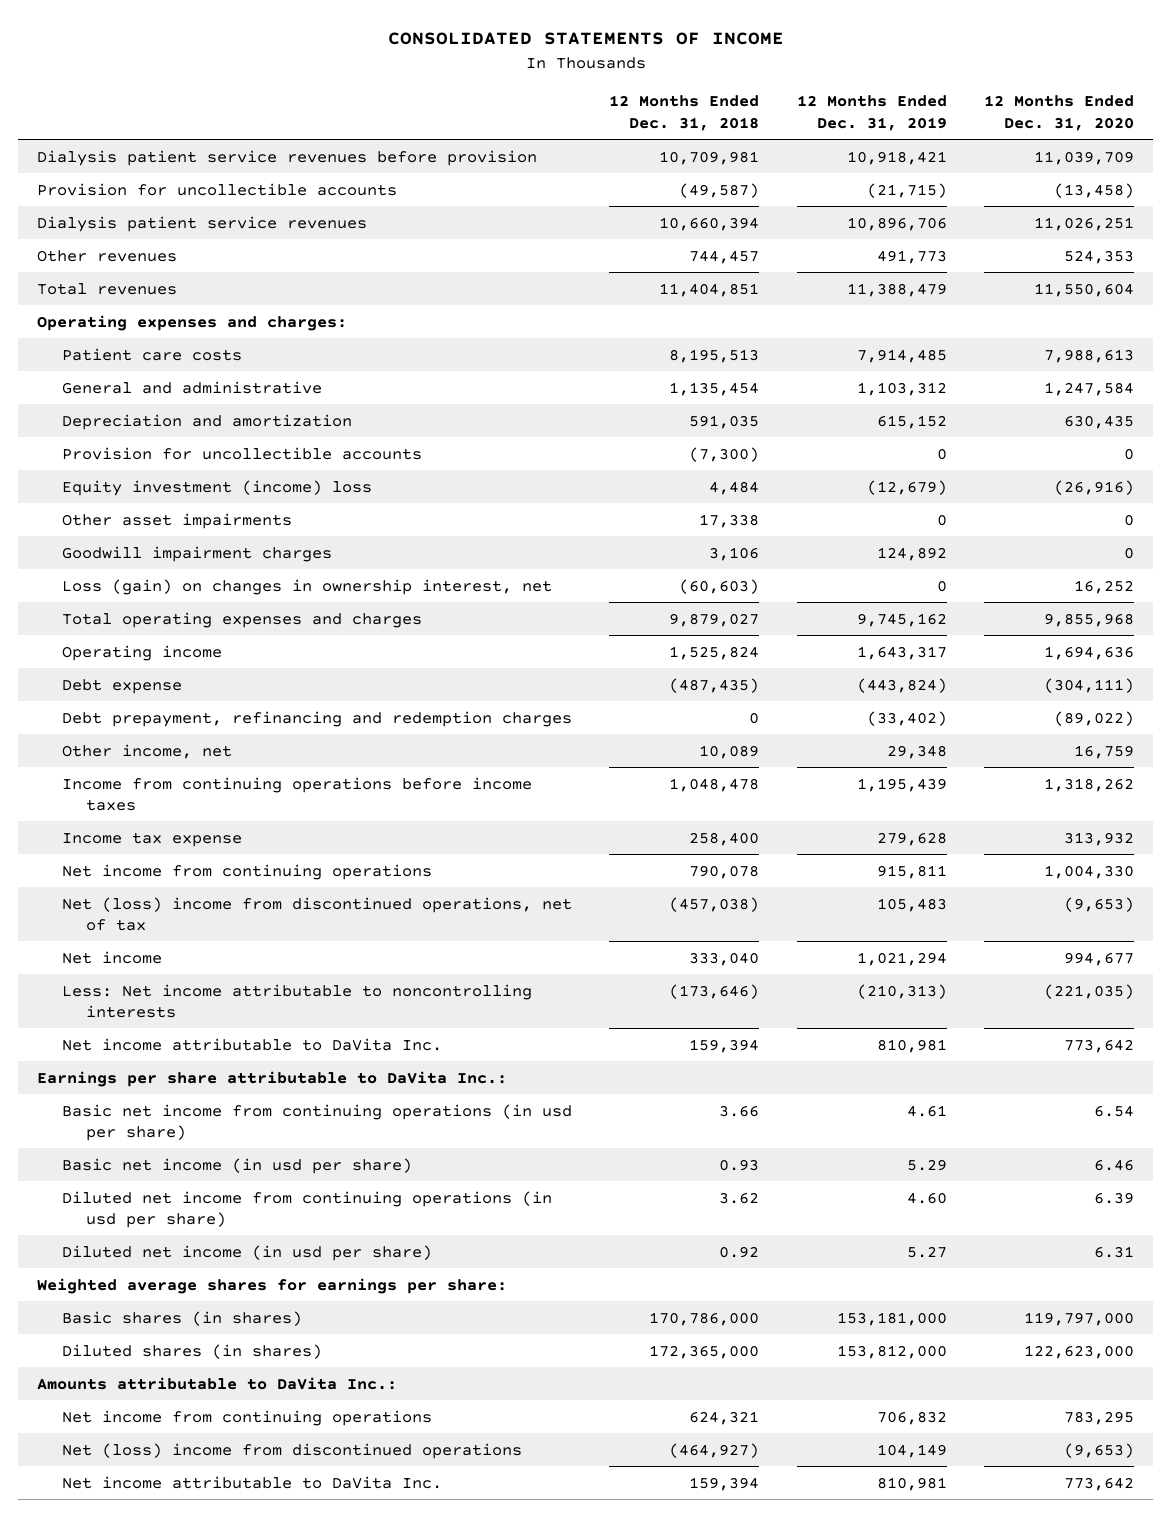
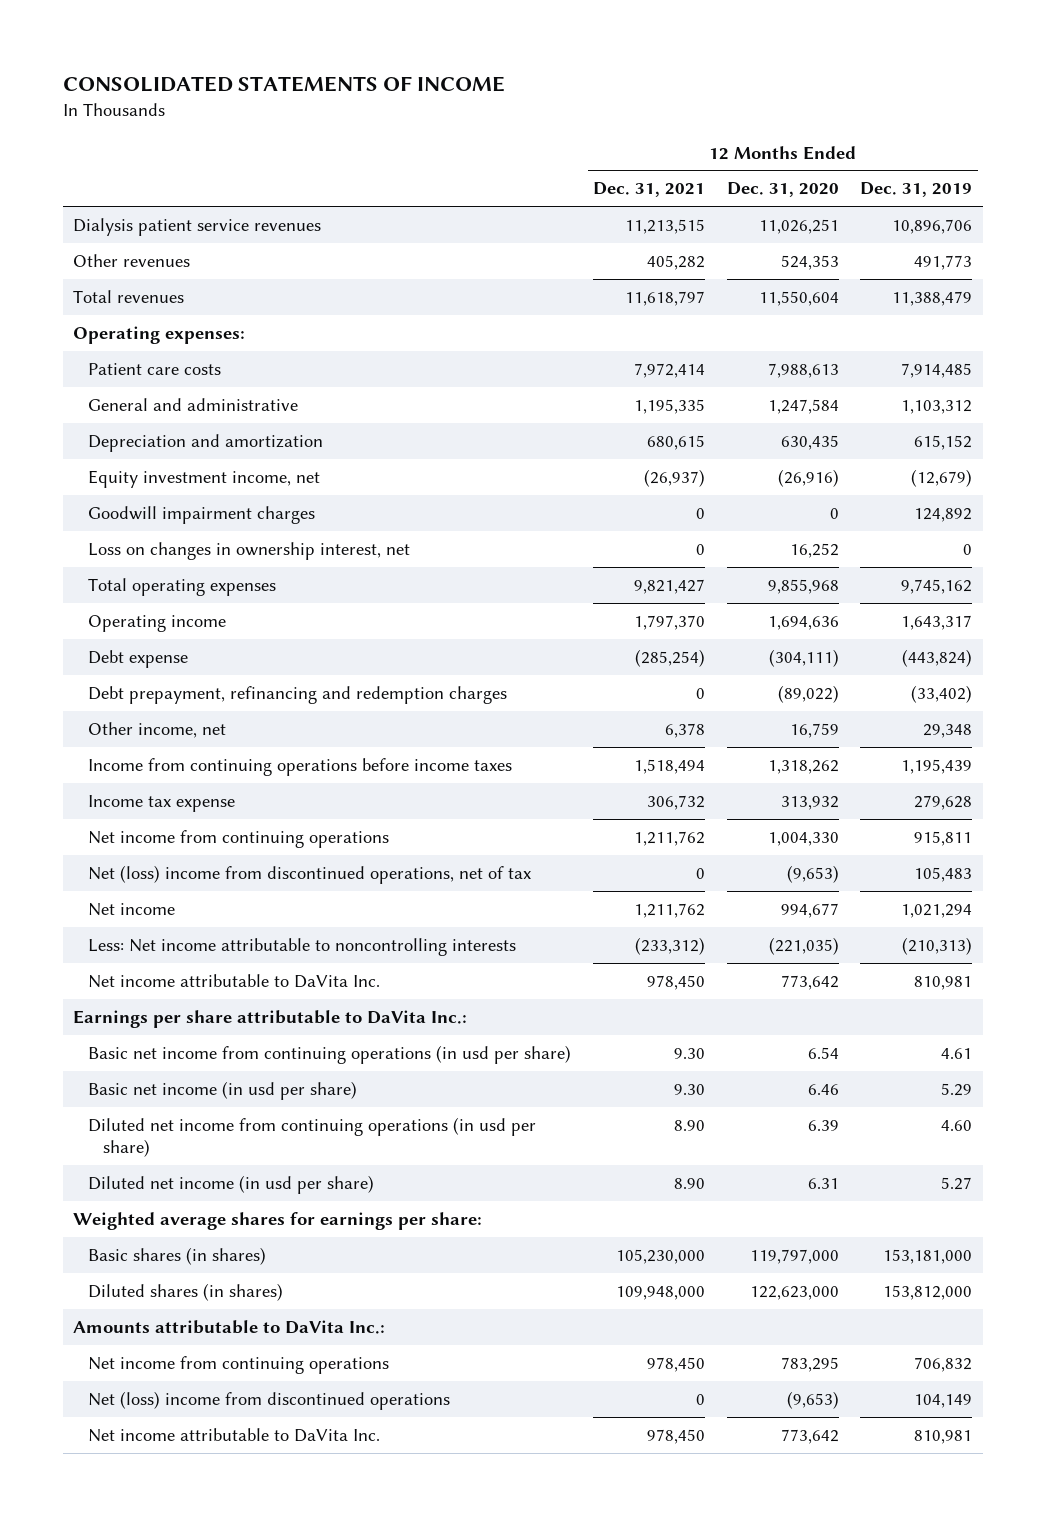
[609,95,760,131] 12 Months Ended Dec. 31, 2018 -> none
none -> [592,182,705,198] Dec. 31, 2021
[36,149,537,166] Dialysis patient service revenues before provision -> none
[36,182,397,196] Provision for uncollectible accounts -> none
[36,314,347,331] Operating expenses and charges: -> [73,325,246,344] Operating expenses:
[61,446,422,460] Provision for uncollectible accounts -> none
[61,512,292,529] Other asset impairments -> none
[61,479,372,496] Equity investment (income) loss -> [88,469,321,488] Equity investment income, net
[61,578,552,595] Loss (gain) on changes in ownership interest, net -> [88,541,411,560] Loss on changes in ownership interest, net
[61,611,422,628] Total operating expenses and charges -> [88,577,277,596] Total operating expenses

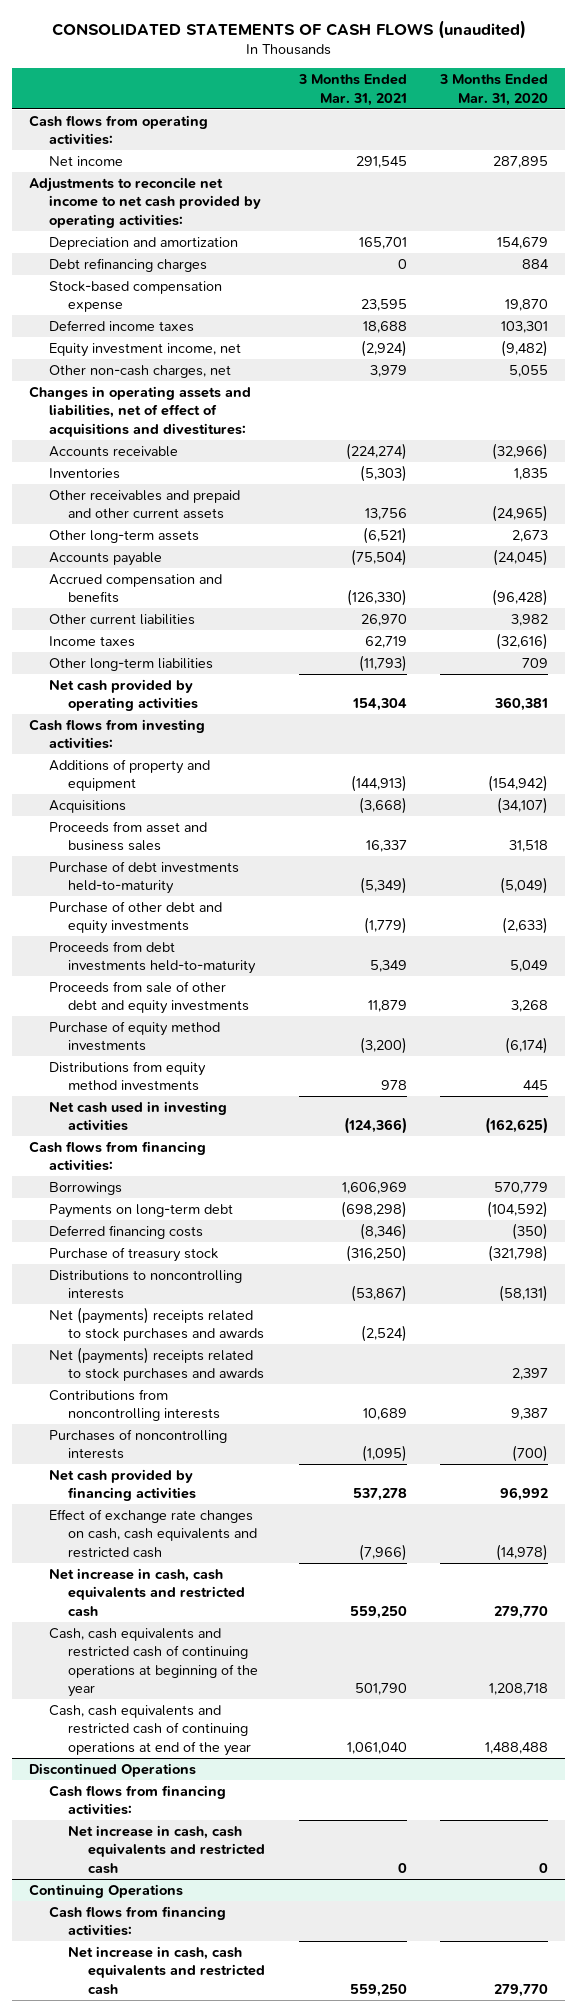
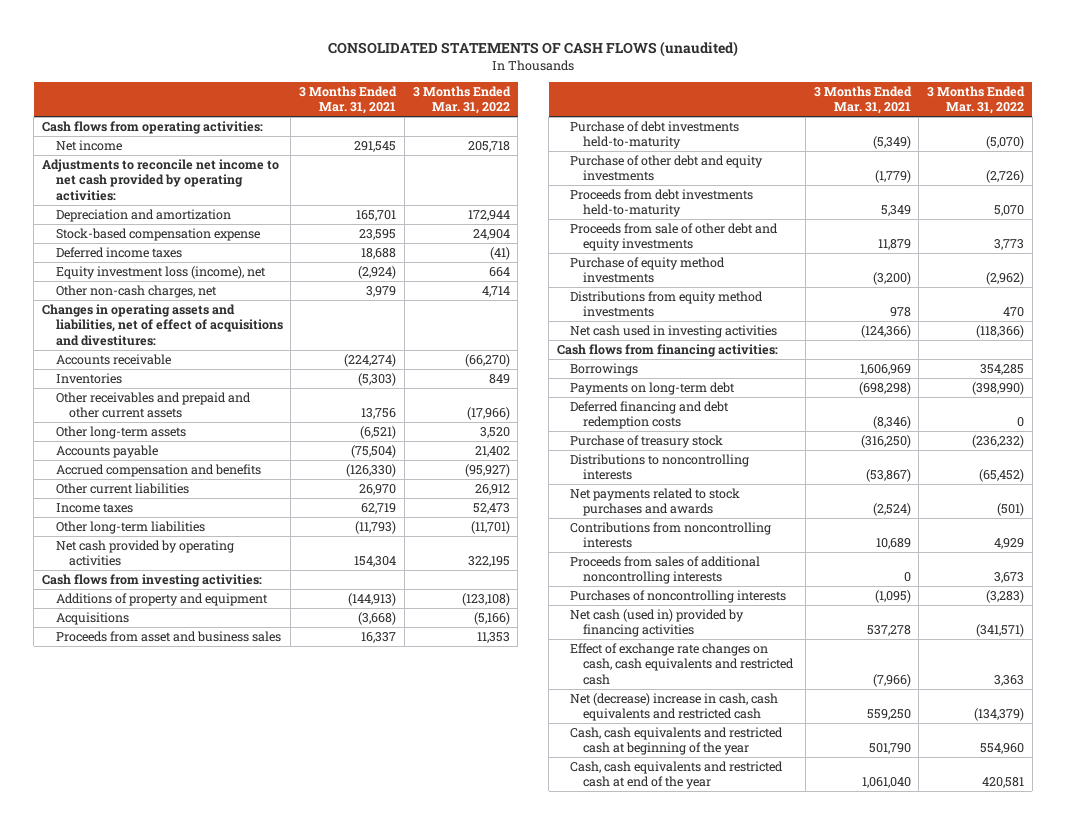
[439,74,549,106] 3 Months Ended Mar. 31, 2020 -> none
none -> [412,85,511,115] 3 Months Ended Mar. 31, 2022
[48,257,207,272] Debt refinancing charges -> none
[48,342,241,357] Equity investment income, net -> [55,265,266,279] Equity investment loss (income), net
[48,1224,203,1239] Deferred financing costs -> [570,400,730,430] Deferred financing and debt redemption costs
[48,1346,265,1382] Net (payments) receipts related to stock purchases and awards -> none
[48,1306,265,1342] Net (payments) receipts related to stock purchases and awards -> [570,487,741,517] Net payments related to stock purchases and awards
none -> [570,555,761,585] Proceeds from sales of additional noncontrolling interests
[48,1468,197,1502] Net cash provided by financing activities -> [570,608,745,638] Net cash (used in) provided by financing activities
[29,1762,197,1777] Discontinued Operations -> none
[48,1784,226,1816] Cash flows from financing activities: -> none
[68,1824,265,1874] Net increase in cash, cash equivalents and restricted cash -> none
[29,1883,184,1898] Continuing Operations -> none
[48,1905,226,1937] Cash flows from financing activities: -> none
[68,1945,265,1995] Net increase in cash, cash equivalents and restricted cash -> none
[48,1567,246,1617] Net increase in cash, cash equivalents and restricted cash -> [570,692,779,722] Net (decrease) increase in cash, cash equivalents and restricted cash
[48,1627,259,1697] Cash, cash equivalents and restricted cash of continuing operations at beginning of the year -> [570,726,784,756] Cash, cash equivalents and restricted cash at beginning of the year
[48,1704,252,1756] Cash, cash equivalents and restricted cash of continuing operations at end of the year -> [570,760,784,790] Cash, cash equivalents and restricted cash at end of the year

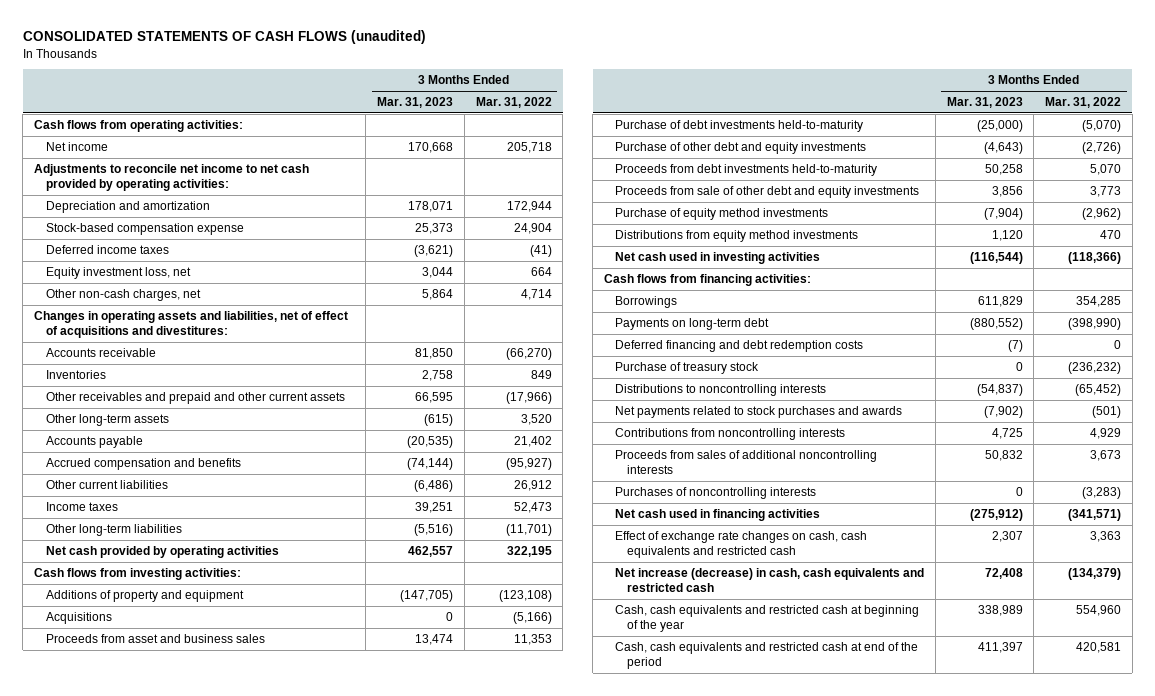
[299,85,398,115] 3 Months Ended Mar. 31, 2021 -> none
none -> [377,97,454,109] Mar. 31, 2023
[55,265,266,279] Equity investment loss (income), net -> [45,266,191,279] Equity investment loss, net
[570,608,745,638] Net cash (used in) provided by financing activities -> [615,508,821,521] Net cash used in financing activities
[570,692,779,722] Net (decrease) increase in cash, cash equivalents and restricted cash -> [615,567,925,593] Net increase (decrease) in cash, cash equivalents and restricted cash
[570,760,784,790] Cash, cash equivalents and restricted cash at end of the year -> [615,641,919,670] Cash, cash equivalents and restricted cash at end of the period

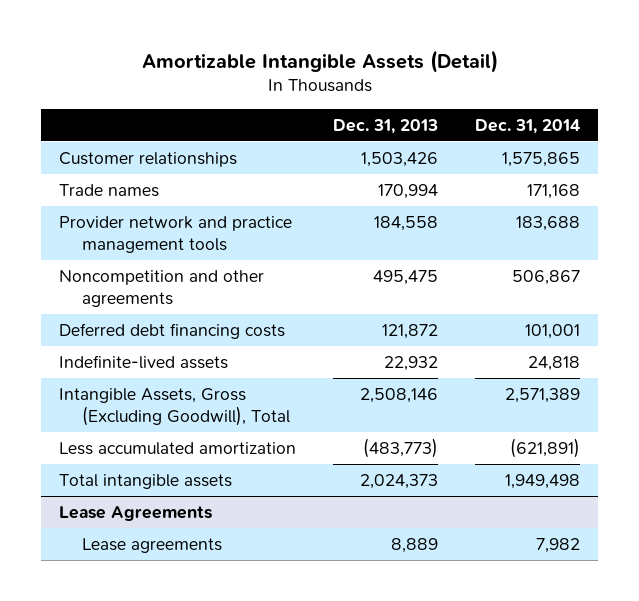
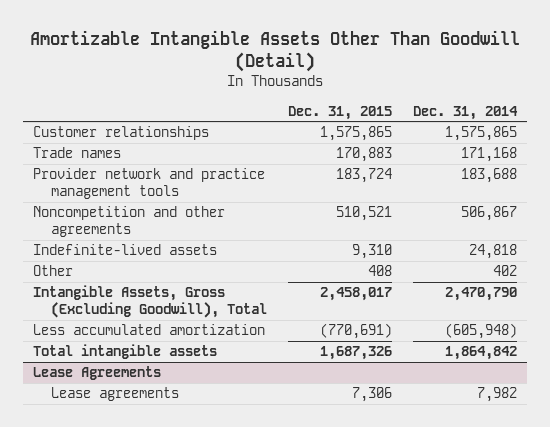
[141,49,498,73] Amortizable Intangible Assets (Detail) -> [29,29,520,72] Amortizable Intangible Assets Other Than Goodwill (Detail)
[333,118,439,134] Dec. 31, 2013 -> none
none -> [287,105,392,120] Dec. 31, 2015
[59,322,286,339] Deferred debt financing costs -> none
none -> [33,265,74,277] Other
[504,387,580,403] 2,571,389 -> [444,287,517,302] 2,470,790
[509,437,580,458] (621,891) -> [444,323,517,340] (605,948)
[504,473,580,489] 1,949,498 -> [444,346,517,361] 1,864,842

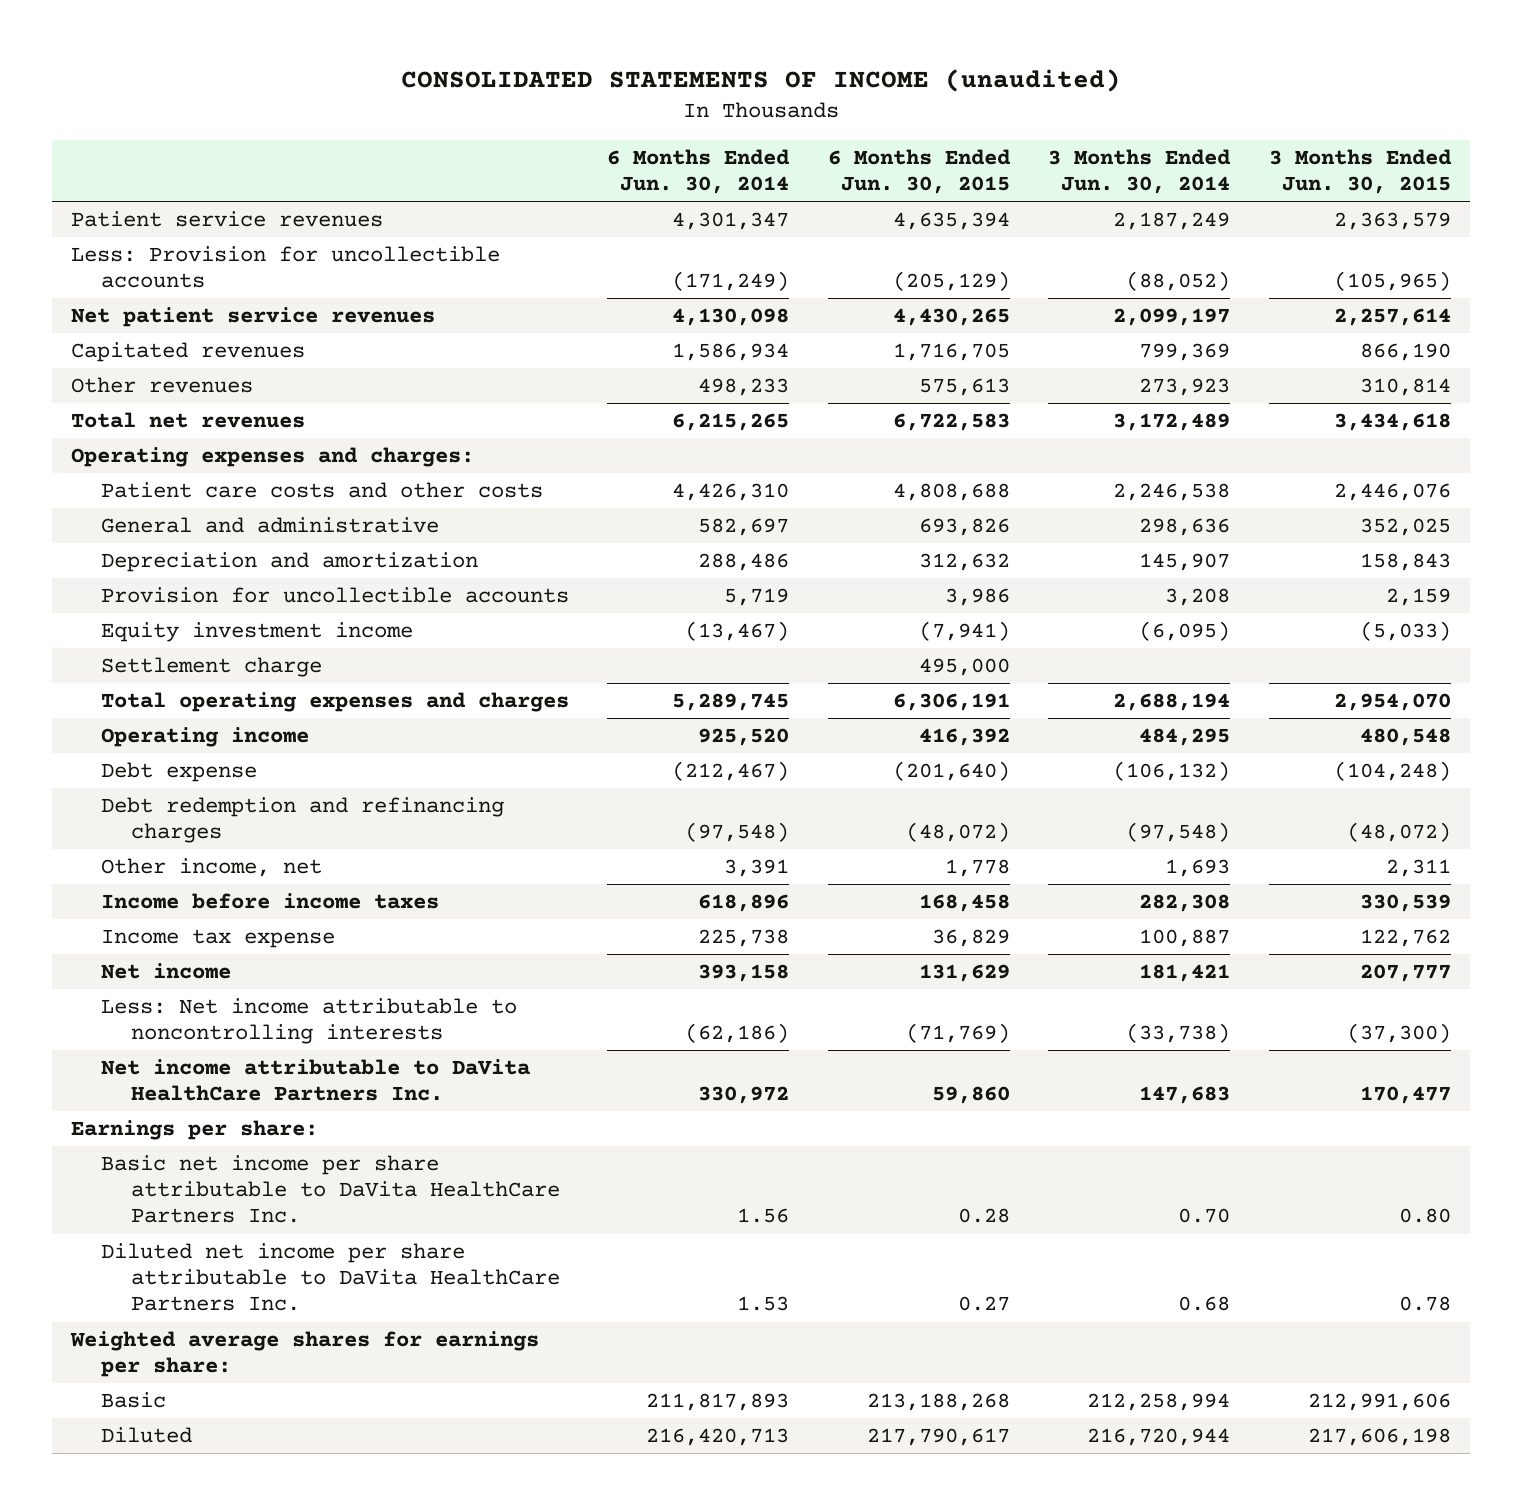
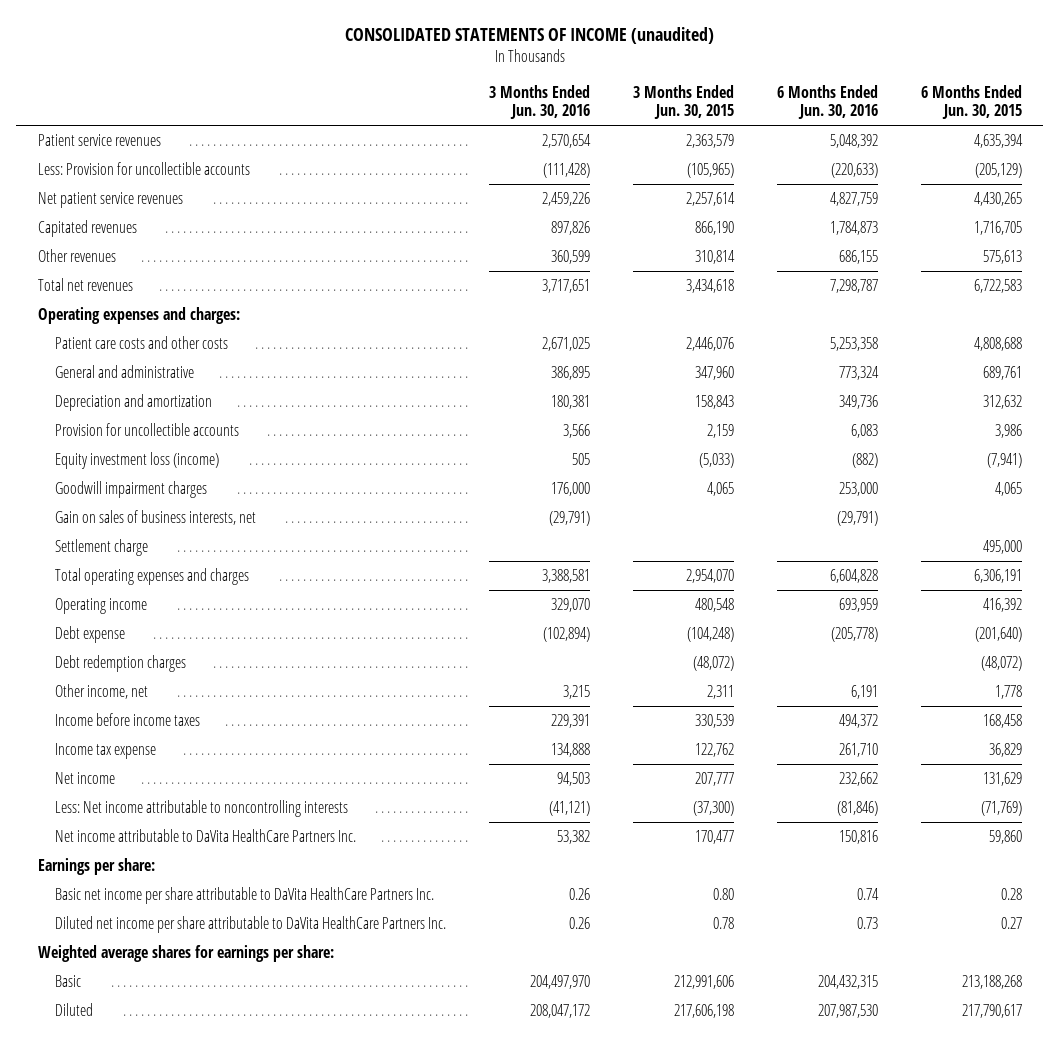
[607,149,791,195] 6 Months Ended Jun. 30, 2014 -> none
[1048,149,1232,195] 3 Months Ended Jun. 30, 2014 -> none
none -> [489,84,591,120] 3 Months Ended Jun. 30, 2016
none -> [776,84,878,120] 6 Months Ended Jun. 30, 2016
[918,518,1010,537] 693,826 -> [982,366,1022,381] 689,761
[1359,518,1451,537] 352,025 -> [695,366,735,381] 347,960
[101,622,414,643] Equity investment income -> [55,452,220,470] Equity investment loss (income)
none -> [55,481,208,499] Goodwill impairment charges
none -> [55,510,257,526] Gain on sales of business interests, net
[101,797,505,844] Debt redemption and refinancing charges -> [55,655,187,673] Debt redemption charges

